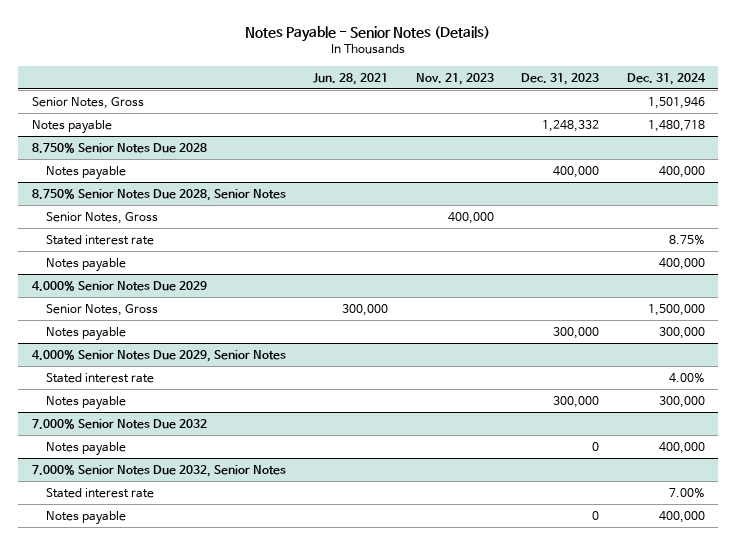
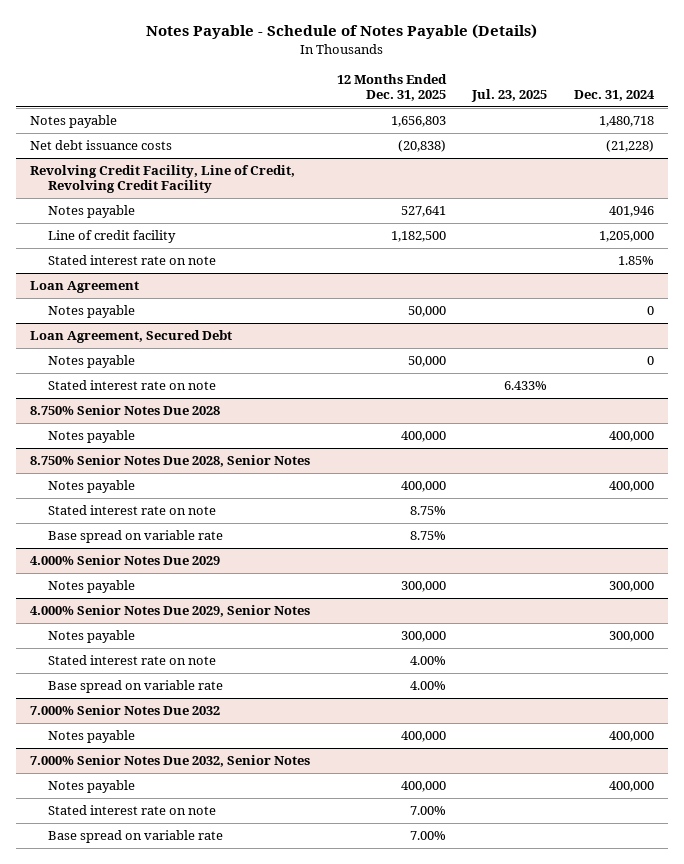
[245,26,491,43] Notes Payable - Senior Notes (Details) -> [146,24,538,40] Notes Payable - Schedule of Notes Payable (Details)
[313,72,389,85] Jun. 28, 2021 -> none
[415,72,494,85] Nov. 21, 2023 -> none
[521,72,600,85] Dec. 31, 2023 -> none
none -> [336,73,447,102] 12 Months Ended Dec. 31, 2025
none -> [471,89,548,103] Jul. 23, 2025
[31,96,144,109] Senior Notes, Gross -> none
none -> [29,139,172,150] Net debt issuance costs
none -> [29,164,295,194] Revolving Credit Facility, Line of Credit, Revolving Credit Facility
none -> [48,204,136,218] Notes payable
none -> [48,229,177,243] Line of credit facility
none -> [48,254,217,265] Stated interest rate on note
none -> [29,280,139,293] Loan Agreement
none -> [48,304,136,318] Notes payable
none -> [29,329,232,343] Loan Agreement, Secured Debt
none -> [48,354,136,368] Notes payable
none -> [48,379,217,390] Stated interest rate on note
[46,211,159,224] Senior Notes, Gross -> none
[46,234,155,245] Stated interest rate -> none
none -> [48,504,217,515] Stated interest rate on note
none -> [48,529,224,543] Base spread on variable rate
[46,303,159,316] Senior Notes, Gross -> none
[46,372,155,383] Stated interest rate -> none
none -> [48,654,217,665] Stated interest rate on note
none -> [48,679,224,693] Base spread on variable rate
[46,487,155,498] Stated interest rate -> none
none -> [48,804,217,815] Stated interest rate on note
none -> [48,829,224,843] Base spread on variable rate

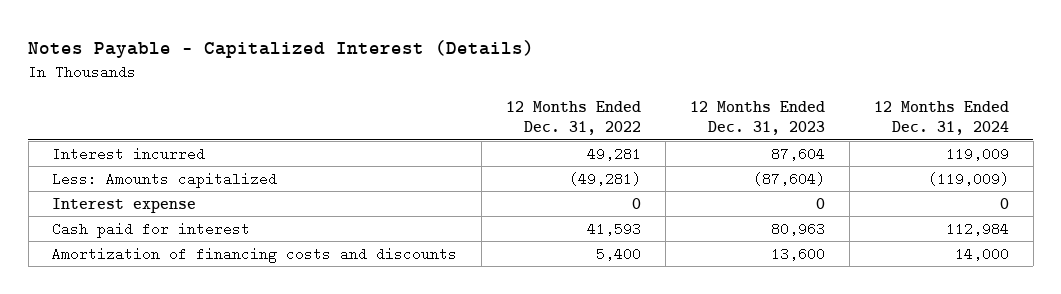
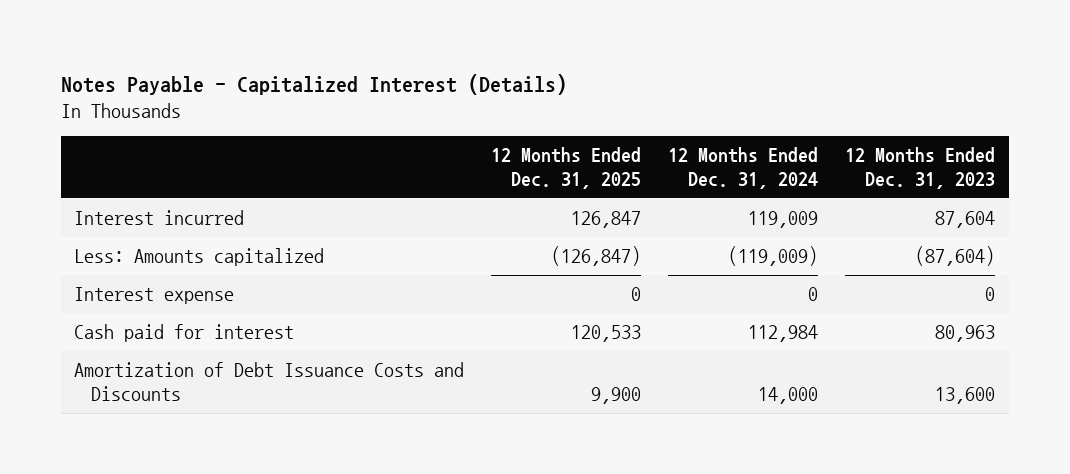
[506,100,642,136] 12 Months Ended Dec. 31, 2022 -> none
none -> [491,147,642,190] 12 Months Ended Dec. 31, 2025
[52,246,458,263] Amortization of financing costs and discounts -> [74,362,465,401] Amortization of Debt Issuance Costs and Discounts

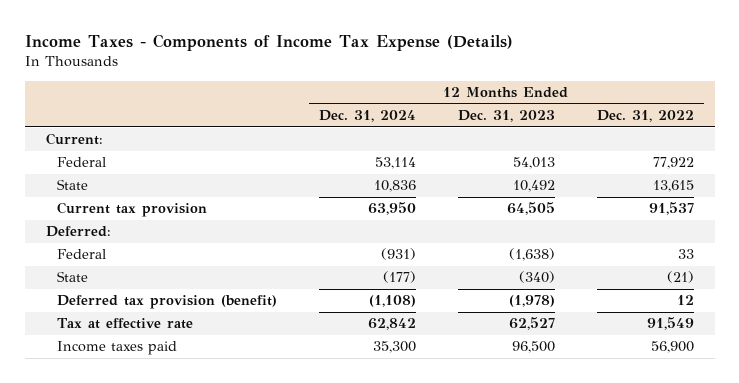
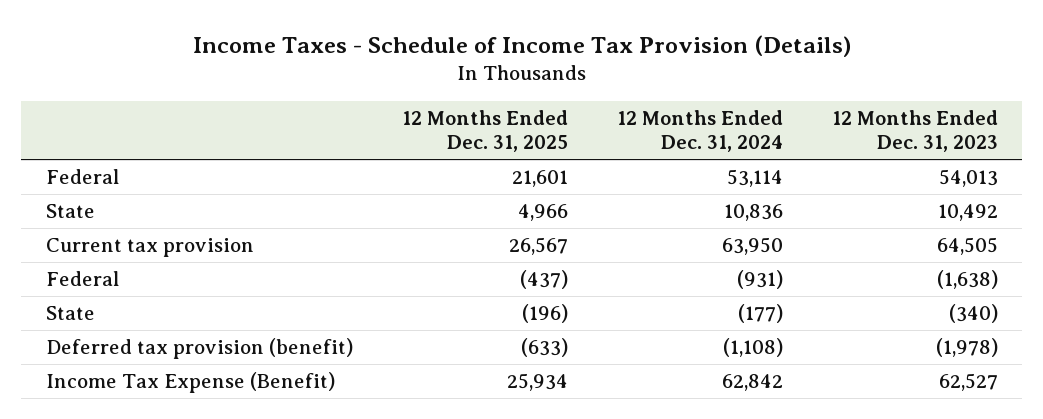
[24,33,513,51] Income Taxes - Components of Income Tax Expense (Details) -> [192,34,851,57] Income Taxes - Schedule of Income Tax Provision (Details)
[596,110,694,123] Dec. 31, 2022 -> none
none -> [401,110,568,153] 12 Months Ended Dec. 31, 2025
[45,133,103,146] Current: -> none
[45,226,111,238] Deferred: -> none
[57,341,178,356] Income taxes paid -> none
[57,318,194,330] Tax at effective rate -> [45,372,335,394] Income Tax Expense (Benefit)

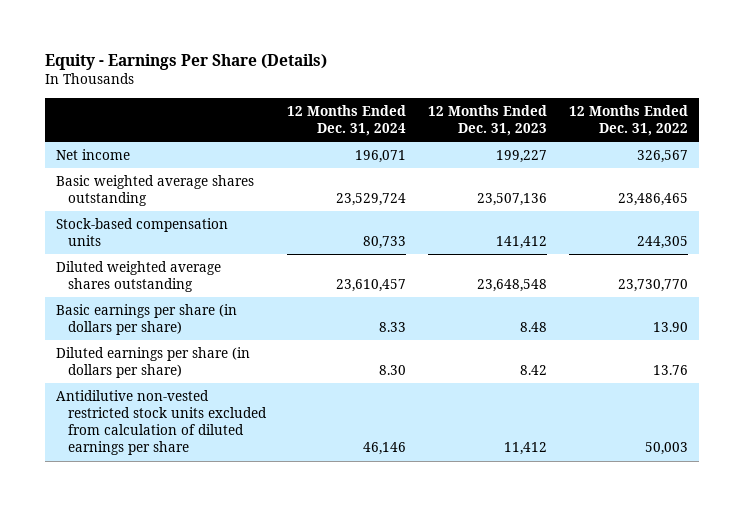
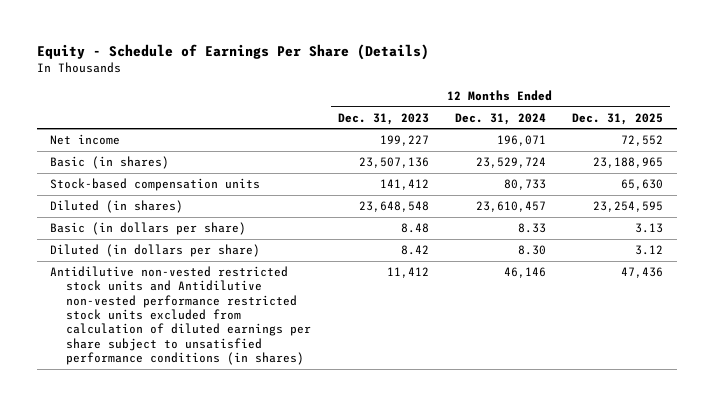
[44,53,327,70] Equity - Earnings Per Share (Details) -> [37,43,430,60] Equity - Schedule of Earnings Per Share (Details)
[568,104,688,136] 12 Months Ended Dec. 31, 2022 -> none
none -> [572,112,664,125] Dec. 31, 2025
[55,175,254,207] Basic weighted average shares outstanding -> [50,156,170,170] Basic (in shares)
[55,261,221,293] Diluted weighted average shares outstanding -> [50,200,184,214] Diluted (in shares)
[55,304,237,336] Basic earnings per share (in dollars per share) -> [50,222,247,236] Basic (in dollars per share)
[55,347,250,379] Diluted earnings per share (in dollars per share) -> [50,244,261,258] Diluted (in dollars per share)
[55,390,267,456] Antidilutive non-vested restricted stock units excluded from calculation of diluted earnings per share -> [50,266,312,365] Antidilutive non-vested restricted stock units and Antidilutive non-vested performance restricted stock units excluded from calculation of diluted earnings per share subject to unsatisfied performance conditions (in shares)

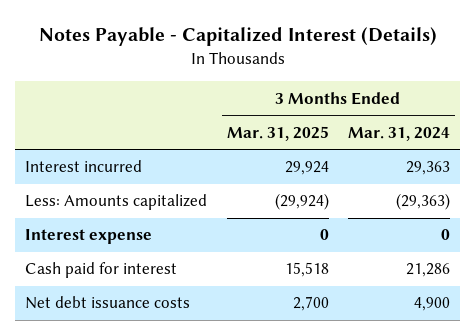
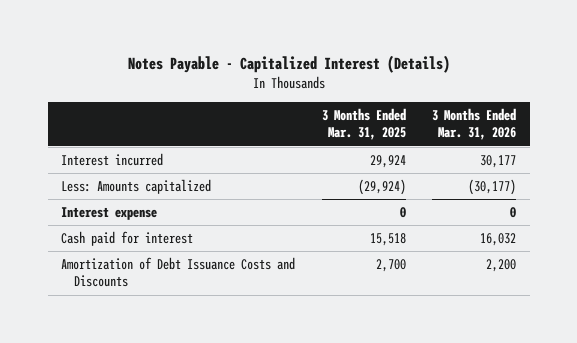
[348,126,451,141] Mar. 31, 2024 -> none
none -> [432,107,517,141] 3 Months Ended Mar. 31, 2026
[25,296,191,310] Net debt issuance costs -> [61,257,296,288] Amortization of Debt Issuance Costs and Discounts

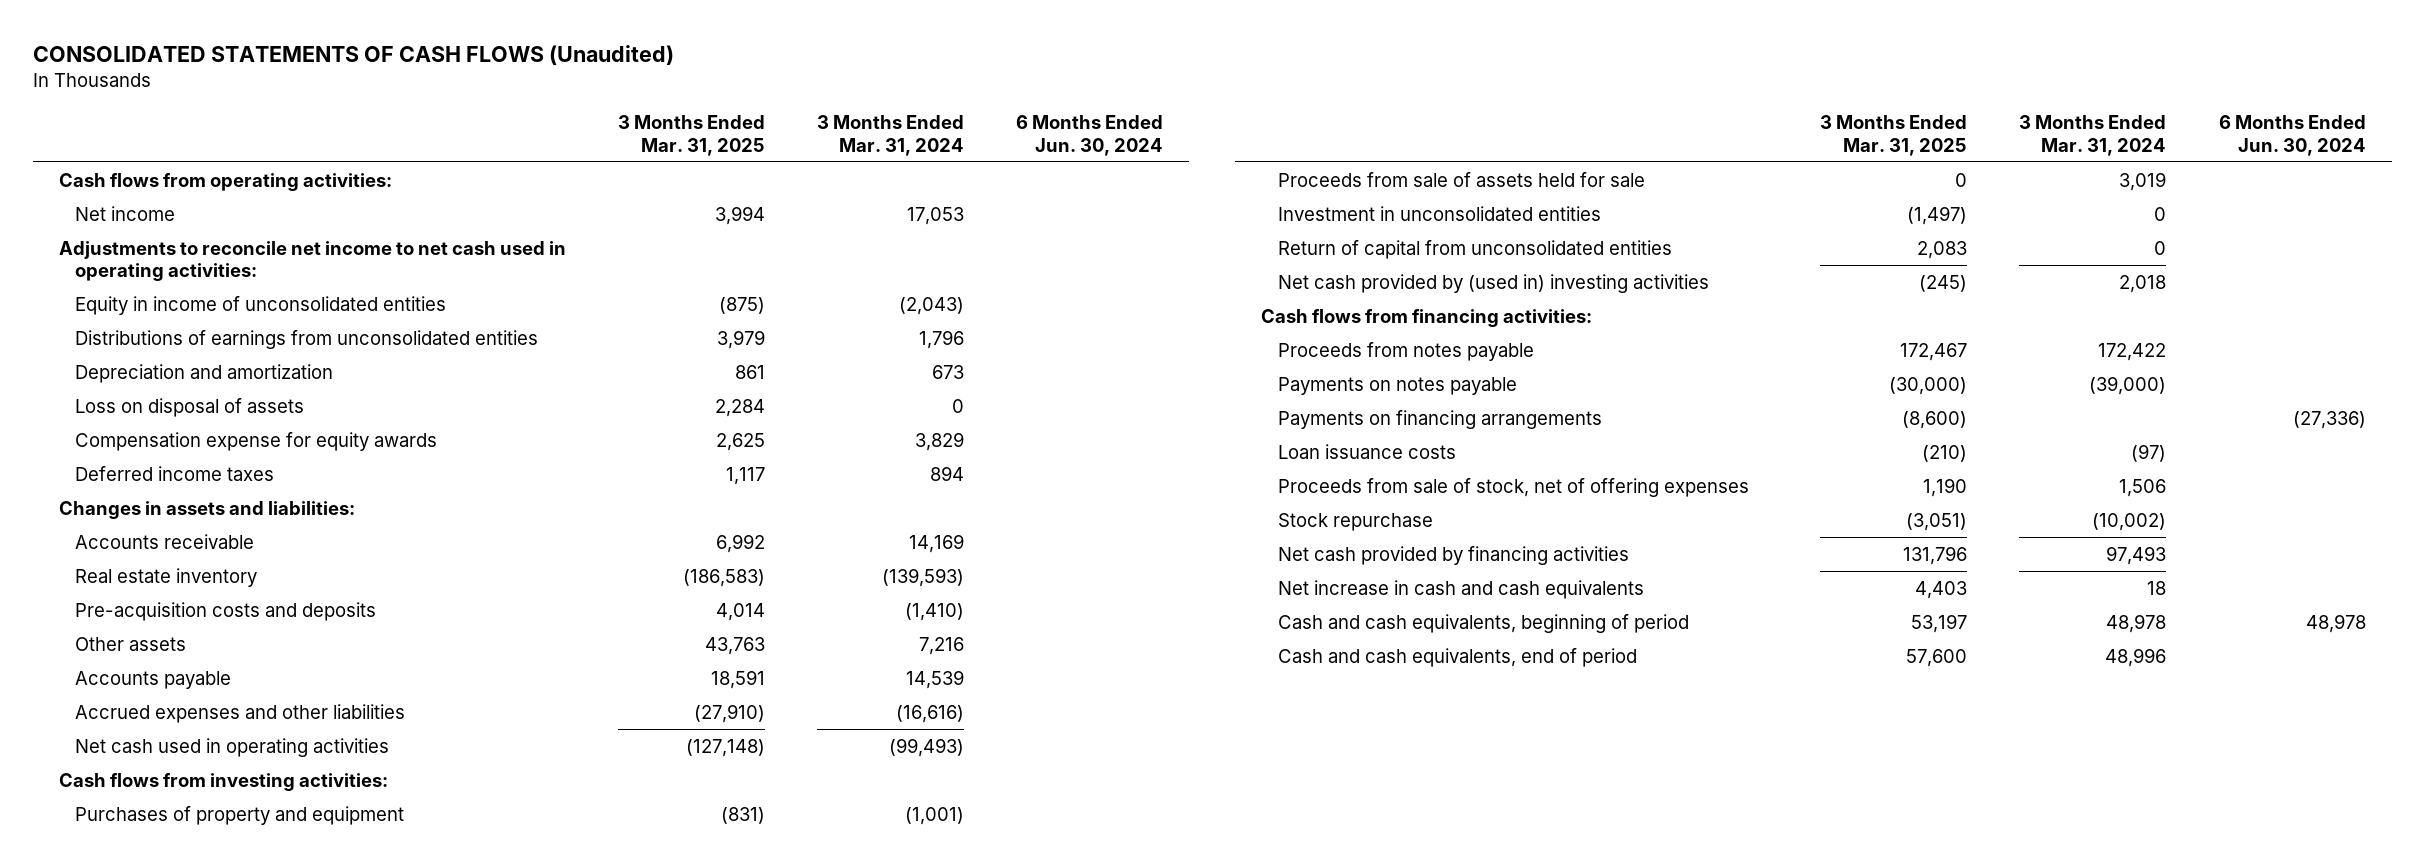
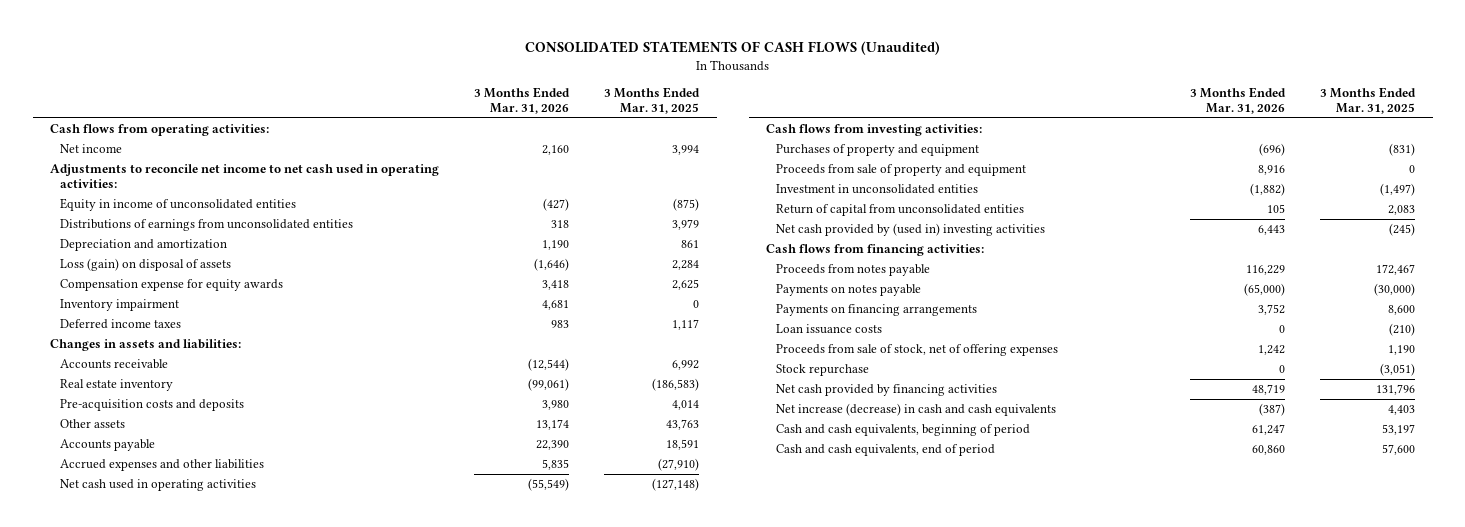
[816,114,964,156] 3 Months Ended Mar. 31, 2024 -> none
[1015,114,1163,156] 6 Months Ended Jun. 30, 2024 -> none
none -> [474,86,571,114] 3 Months Ended Mar. 31, 2026
[74,397,304,417] Loss on disposal of assets -> [59,258,231,272] Loss (gain) on disposal of assets
none -> [59,299,179,312] Inventory impairment
[1277,171,1645,187] Proceeds from sale of assets held for sale -> none
none -> [775,164,1026,177] Proceeds from sale of property and equipment
[1902,410,1968,429] (8,600) -> [1388,305,1416,316] 8,600
[1277,579,1644,599] Net increase in cash and cash equivalents -> [775,403,1056,417] Net increase (decrease) in cash and cash equivalents

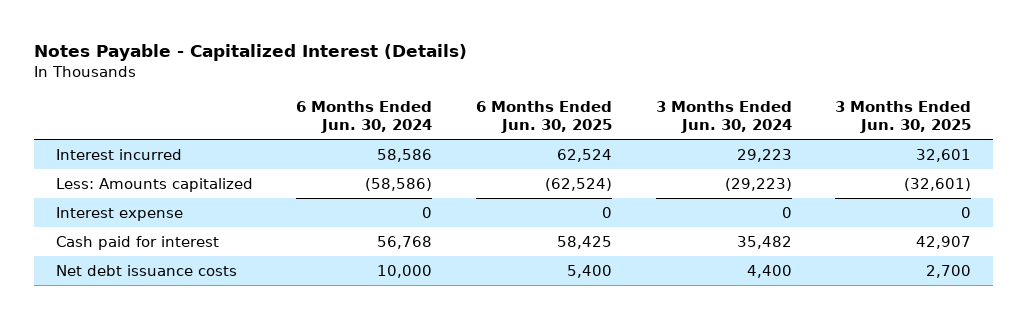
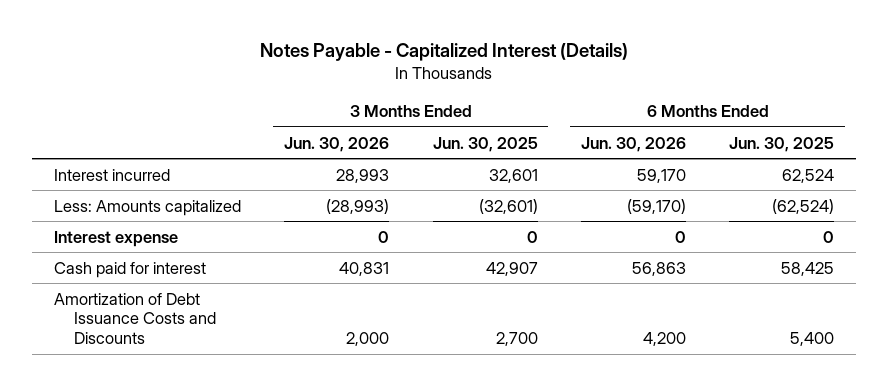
[296,101,433,133] 6 Months Ended Jun. 30, 2024 -> none
[655,101,792,133] 3 Months Ended Jun. 30, 2024 -> none
none -> [284,136,390,152] Jun. 30, 2026
none -> [581,136,687,152] Jun. 30, 2026
[55,265,237,277] Net debt issuance costs -> [53,292,216,344] Amortization of Debt Issuance Costs and Discounts

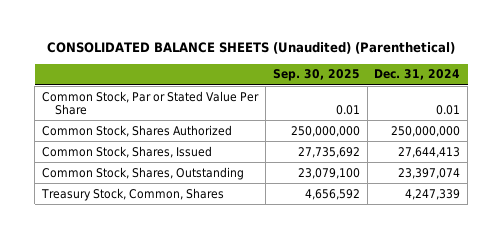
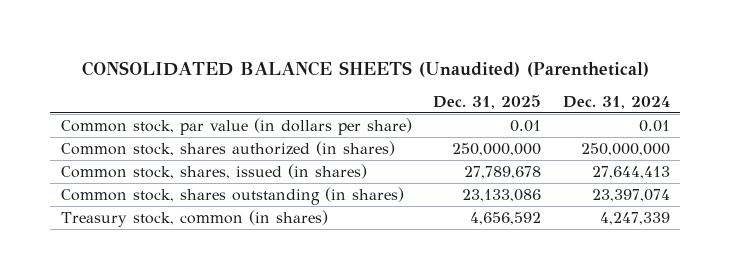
[272,69,360,82] Sep. 30, 2025 -> none
none -> [433,95,542,110] Dec. 31, 2025
[42,90,260,115] Common Stock, Par or Stated Value Per Share -> [60,117,412,135] Common stock, par value (in dollars per share)
[42,124,233,137] Common Stock, Shares Authorized -> [60,140,395,156] Common stock, shares authorized (in shares)
[42,145,213,158] Common Stock, Shares, Issued -> [60,163,367,179] Common stock, shares, issued (in shares)
[42,166,245,180] Common Stock, Shares, Outstanding -> [60,186,404,205] Common stock, shares outstanding (in shares)
[41,187,225,201] Treasury Stock, Common, Shares -> [60,209,328,227] Treasury stock, common (in shares)

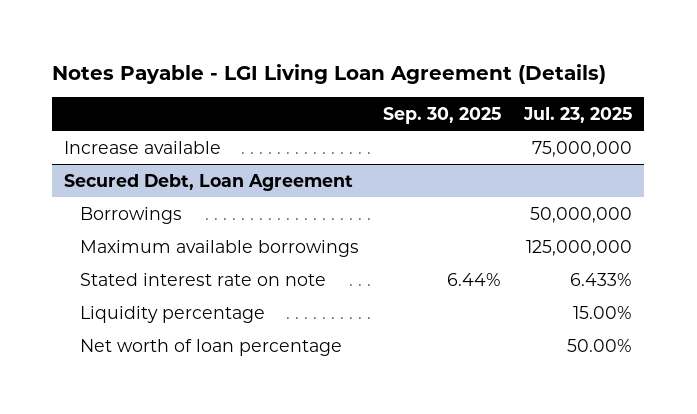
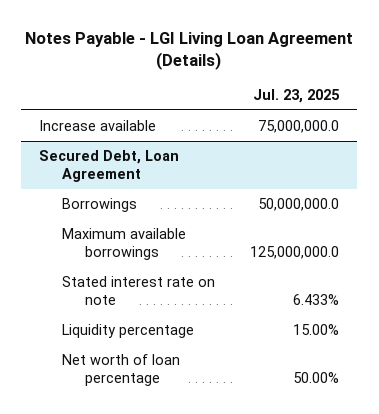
[382,106,501,124] Sep. 30, 2025 -> none
[532,140,633,157] 75,000,000 -> [258,119,340,133] 75,000,000.0
[530,206,633,223] 50,000,000 -> [258,197,340,211] 50,000,000.0
[526,239,633,256] 125,000,000 -> [250,246,340,260] 125,000,000.0

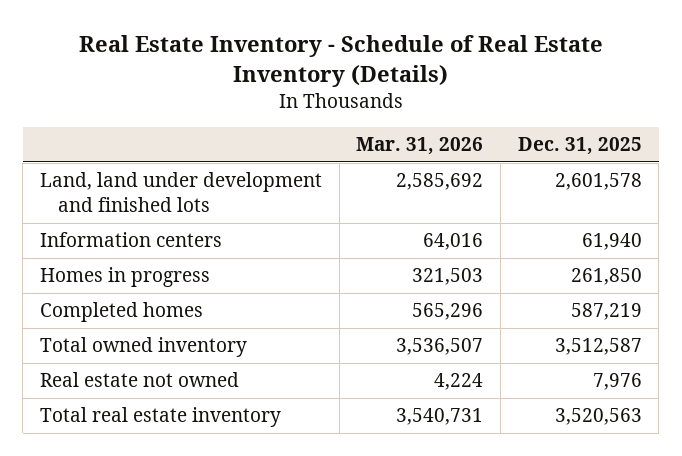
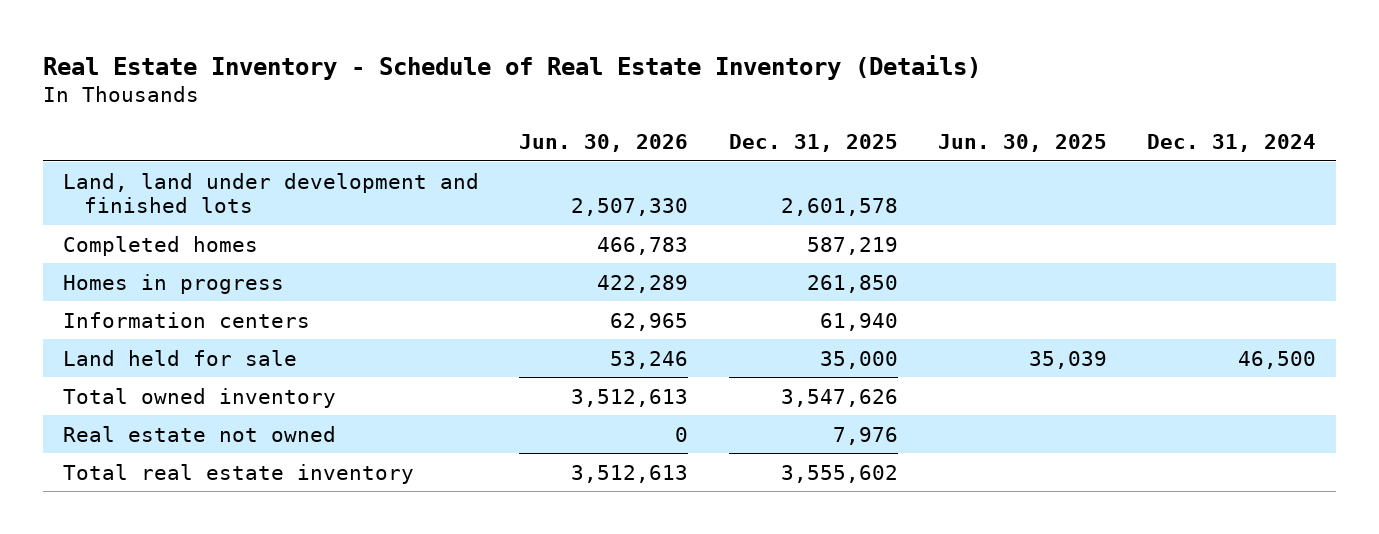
[356,137,484,156] Mar. 31, 2026 -> none
none -> [519,134,689,153] Jun. 30, 2026
none -> [937,134,1107,153] Jun. 30, 2025
none -> [1147,134,1317,153] Dec. 31, 2024
[40,267,211,288] Homes in progress -> [63,273,285,294] Homes in progress
[40,232,223,248] Information centers -> [63,311,311,328] Information centers
none -> [63,349,298,366] Land held for sale
[554,338,642,356] 3,512,587 -> [780,388,898,407] 3,547,626
[554,408,642,426] 3,520,563 -> [780,464,898,483] 3,555,602

